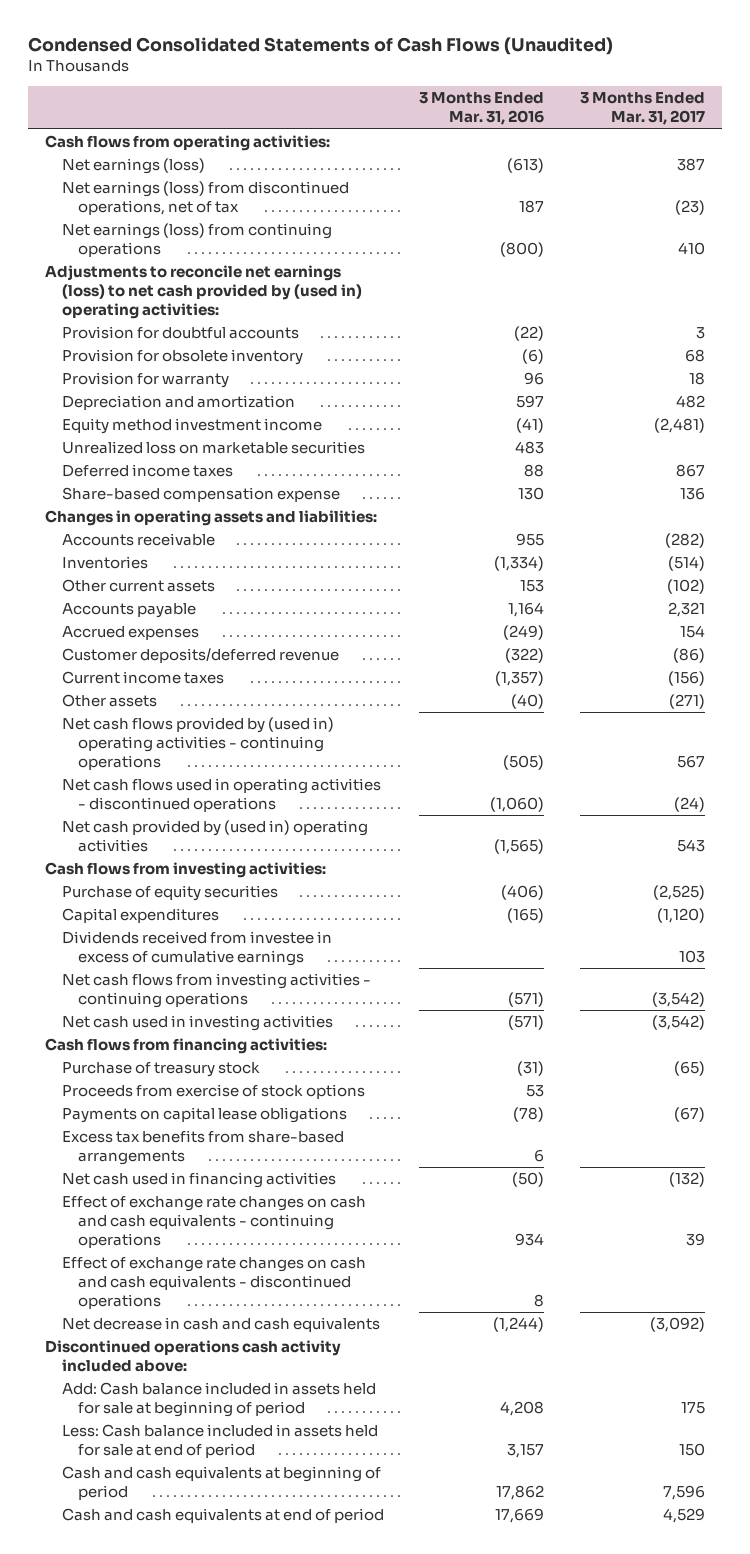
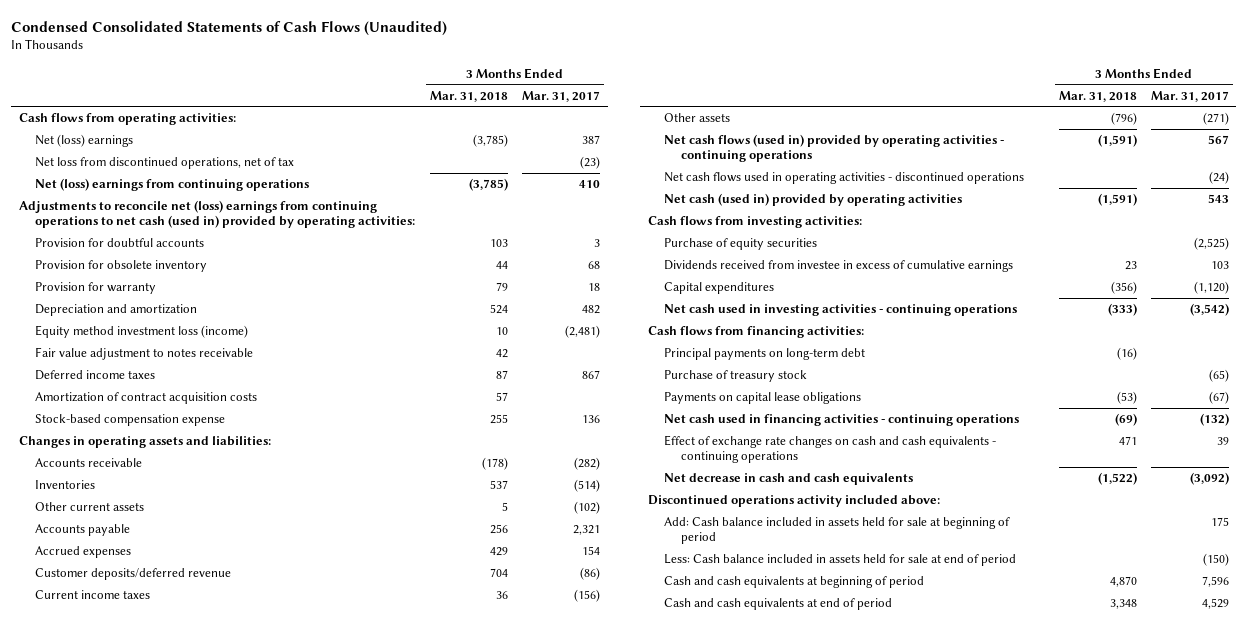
[419,92,545,126] 3 Months Ended Mar. 31, 2016 -> none
none -> [429,90,508,102] Mar. 31, 2018
[61,158,205,175] Net earnings (loss) -> [35,134,134,148] Net (loss) earnings
[61,181,349,216] Net earnings (loss) from discontinued operations, net of tax -> [35,157,295,170] Net loss from discontinued operations, net of tax
[61,223,332,258] Net earnings (loss) from continuing operations -> [35,178,310,192] Net (loss) earnings from continuing operations
[45,265,362,320] Adjustments to reconcile net earnings (loss) to net cash provided by (used in) operating activities: -> [18,200,416,229] Adjustments to reconcile net (loss) earnings from continuing operations to net cash (used in) provided by operating activities:
[61,441,365,455] Unrealized loss on marketable securities -> none
[61,418,322,435] Equity method investment income -> [35,325,249,339] Equity method investment loss (income)
none -> [35,347,254,361] Fair value adjustment to notes receivable
none -> [35,392,258,405] Amortization of contract acquisition costs
[61,487,340,503] Share-based compensation expense -> [35,414,226,427] Stock-based compensation expense
[61,717,334,771] Net cash flows provided by (used in) operating activities - continuing operations -> [664,134,1005,163] Net cash flows (used in) provided by operating activities - continuing operations
[61,820,368,853] Net cash provided by (used in) operating activities -> [664,193,963,207] Net cash (used in) provided by operating activities
[61,1015,333,1032] Net cash used in investing activities -> none
[61,908,219,924] Capital expenditures -> [664,282,775,295] Capital expenditures
[61,973,371,1009] Net cash flows from investing activities - continuing operations -> [664,304,1018,317] Net cash used in investing activities - continuing operations
none -> [664,348,866,361] Principal payments on long-term debt
[61,1084,365,1100] Proceeds from exercise of stock options -> none
[61,1130,344,1166] Excess tax benefits from share-based arrangements -> none
[61,1172,336,1189] Net cash used in financing activities -> [664,414,1020,427] Net cash used in financing activities - continuing operations
[61,1257,366,1310] Effect of exchange rate changes on cash and cash equivalents - discontinued operations -> none
[45,1340,342,1373] Discontinued operations cash activity included above: -> [647,495,940,508] Discontinued operations activity included above:
[678,1443,705,1457] 150 -> [1203,553,1230,567] (150)

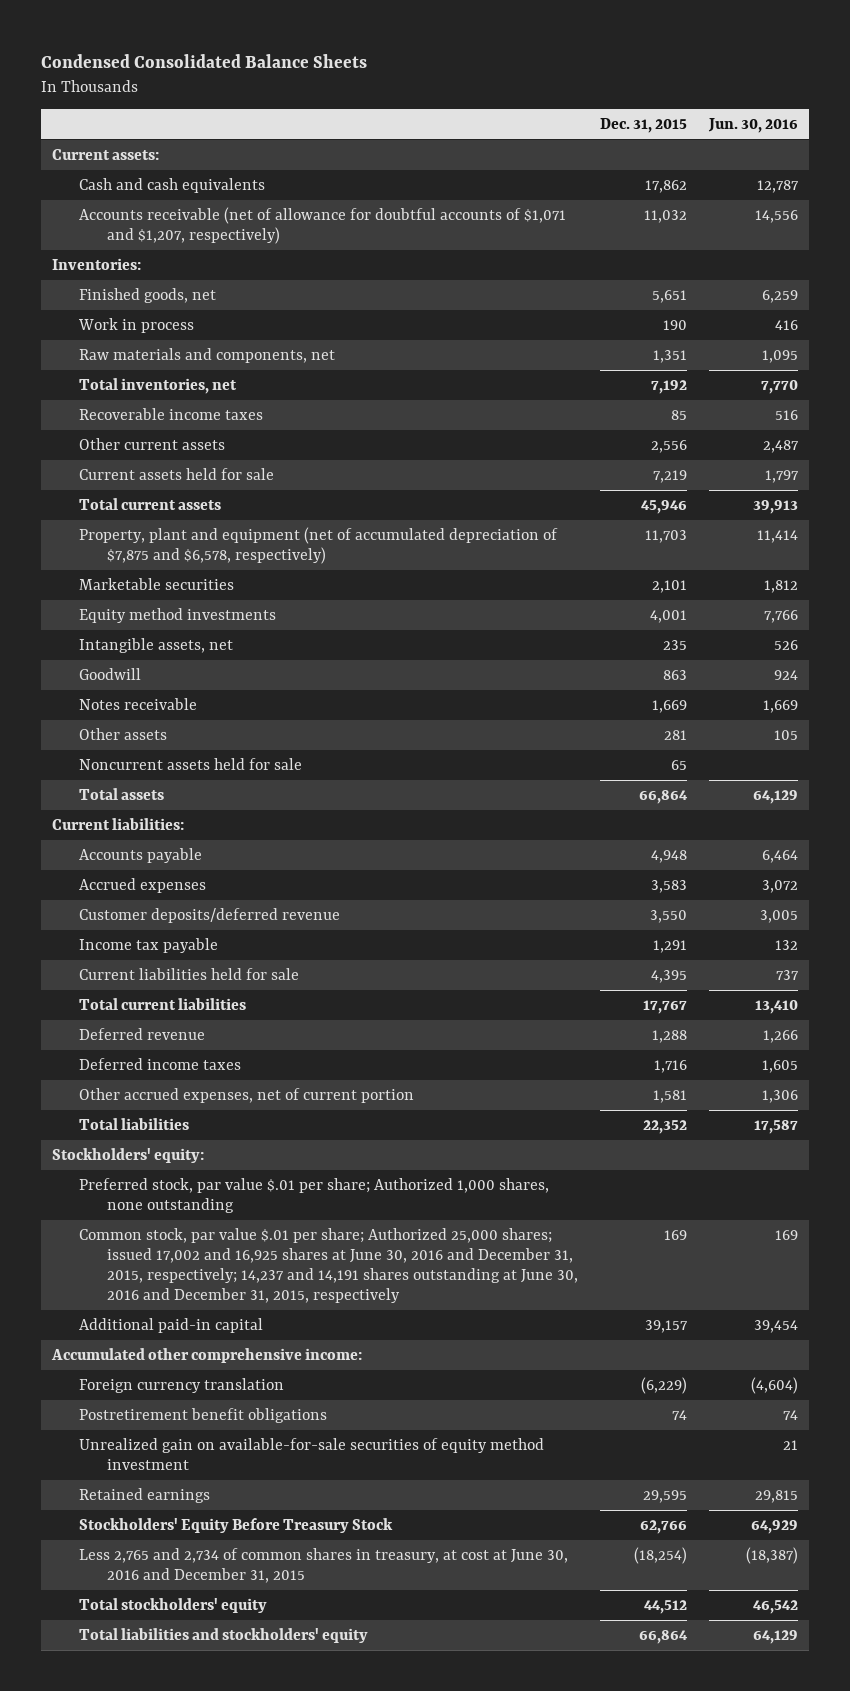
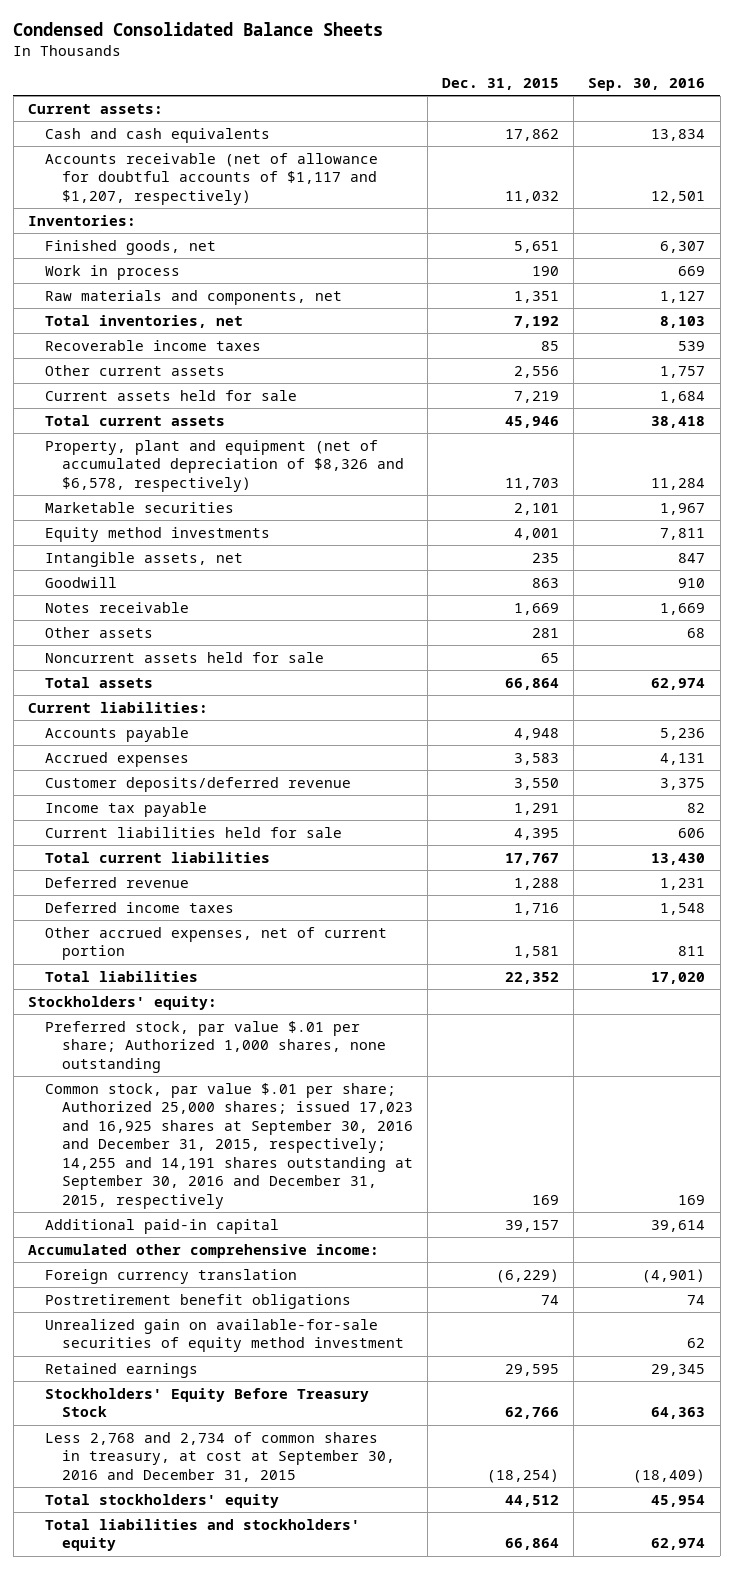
[707,117,798,133] Jun. 30, 2016 -> none
none -> [588,78,706,92] Sep. 30, 2016
[79,206,567,244] Accounts receivable (net of allowance for doubtful accounts of $1,071 and $1,207, respectively) -> [45,152,379,205] Accounts receivable (net of allowance for doubtful accounts of $1,117 and $1,207, respectively)
[79,526,559,564] Property, plant and equipment (net of accumulated depreciation of $7,875 and $6,578, respectively) -> [45,439,405,492] Property, plant and equipment (net of accumulated depreciation of $8,326 and $6,578, respectively)
[79,1227,578,1303] Common stock, par value $.01 per share; Authorized 25,000 shares; issued 17,002 and 16,925 shares at June 30, 2016 and December 31, 2015, respectively; 14,237 and 14,191 shares outstanding at June 30, 2016 and December 31, 2015, respectively -> [45,1082,414,1209] Common stock, par value $.01 per share; Authorized 25,000 shares; issued 17,023 and 16,925 shares at September 30, 2016 and December 31, 2015, respectively; 14,255 and 14,191 shares outstanding at September 30, 2016 and December 31, 2015, respectively
[79,1547,569,1583] Less 2,765 and 2,734 of common shares in treasury, at cost at June 30, 2016 and December 31, 2015 -> [45,1431,396,1482] Less 2,768 and 2,734 of common shares in treasury, at cost at September 30, 2016 and December 31, 2015

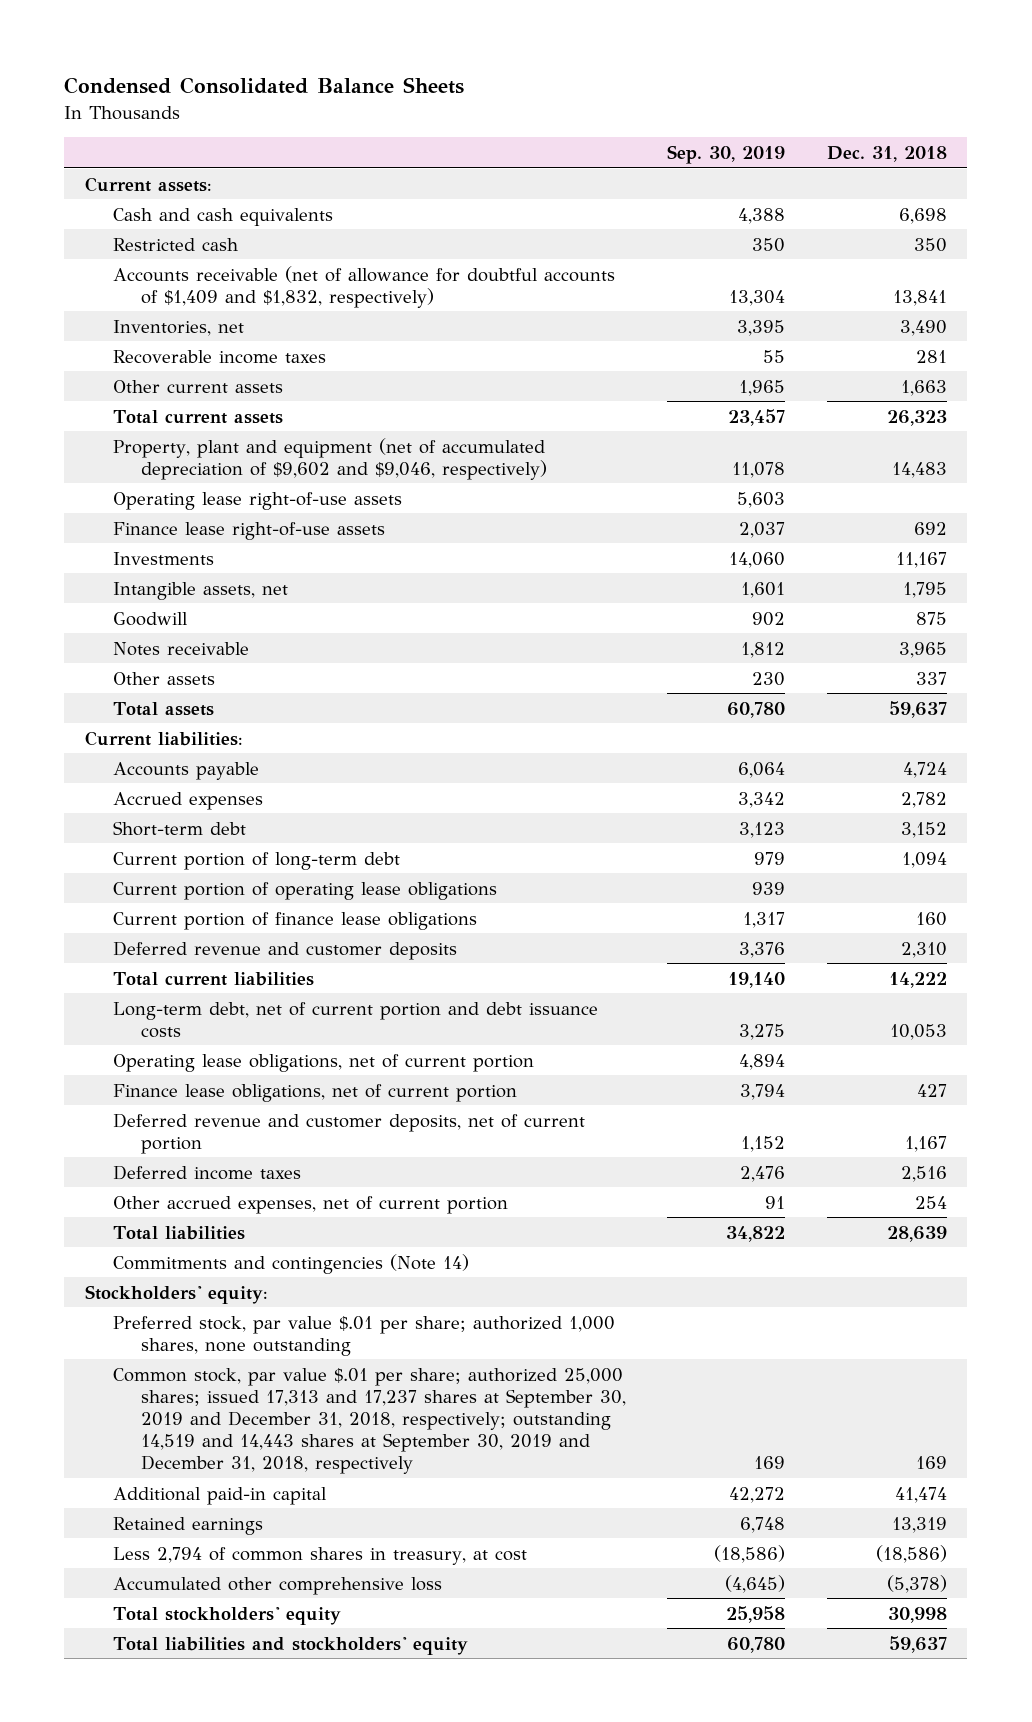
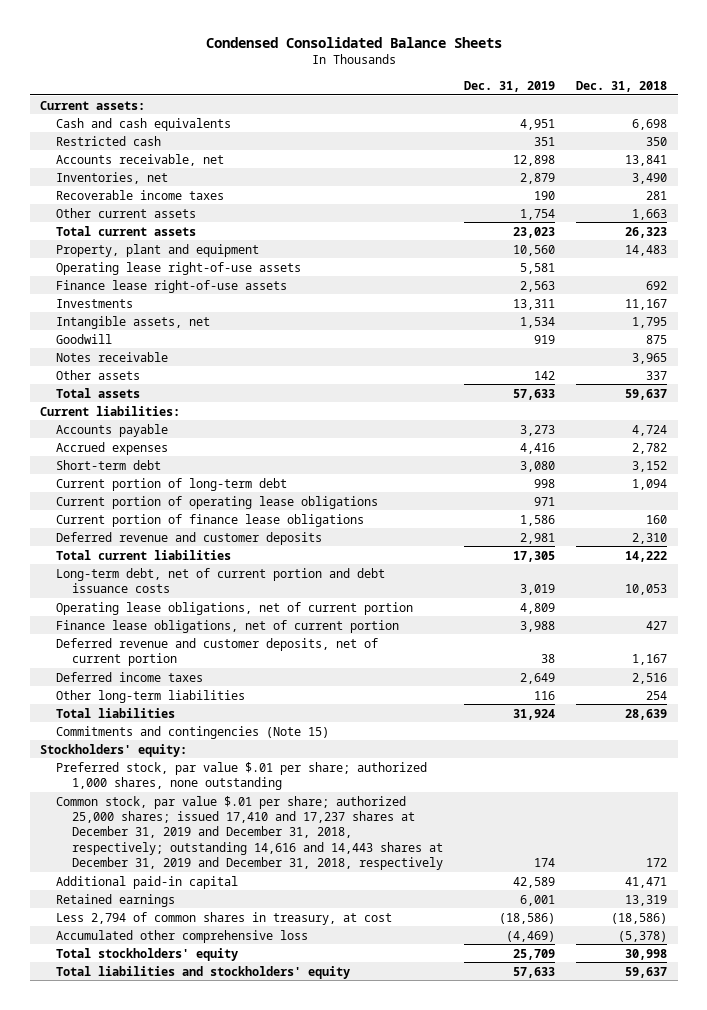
[667,144,786,164] Sep. 30, 2019 -> none
none -> [463,80,555,92] Dec. 31, 2019
[113,265,616,308] Accounts receivable (net of allowance for doubtful accounts of $1,409 and $1,832, respectively) -> [55,153,224,166] Accounts receivable, net
[113,437,548,480] Property, plant and equipment (net of accumulated depreciation of $9,602 and $9,046, respectively) -> [55,243,259,257] Property, plant and equipment
[113,1195,509,1214] Other accrued expenses, net of current portion -> [55,689,245,703] Other long-term liabilities
[113,1253,470,1274] Commitments and contingencies (Note 14) -> [55,725,329,739] Commitments and contingencies (Note 15)
[113,1367,627,1475] Common stock, par value $.01 per share; authorized 25,000 shares; issued 17,313 and 17,237 shares at September 30, 2019 and December 31, 2018, respectively; outstanding 14,519 and 14,443 shares at September 30, 2019 and December 31, 2018, respectively -> [55,795,443,871] Common stock, par value $.01 per share; authorized 25,000 shares; issued 17,410 and 17,237 shares at December 31, 2019 and December 31, 2018, respectively; outstanding 14,616 and 14,443 shares at December 31, 2019 and December 31, 2018, respectively
[915,1456,947,1470] 169 -> [646,858,668,868] 172
[894,1486,947,1503] 41,474 -> [625,876,668,888] 41,471

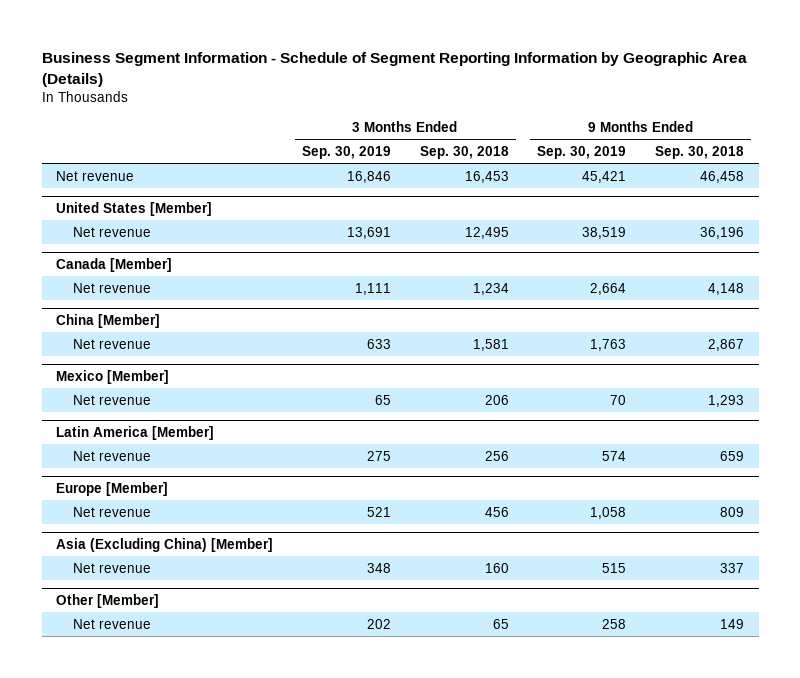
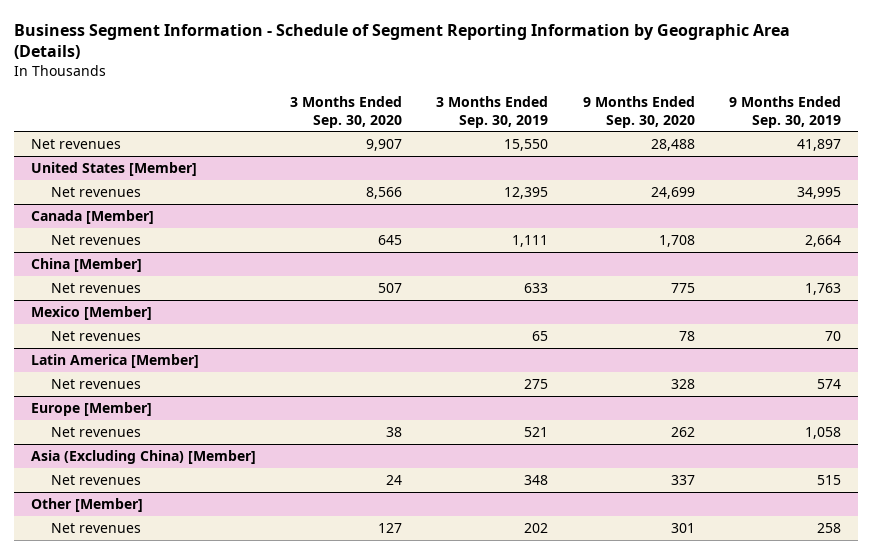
[419,146,509,160] Sep. 30, 2018 -> none
[655,146,745,160] Sep. 30, 2018 -> none
none -> [290,96,403,128] 3 Months Ended Sep. 30, 2020
none -> [582,96,695,128] 9 Months Ended Sep. 30, 2020
[56,170,135,181] Net revenue -> [30,138,121,149] Net revenues
[346,170,391,183] 16,846 -> [504,138,549,151] 15,550
[582,170,627,183] 45,421 -> [796,138,841,151] 41,897
[72,226,151,237] Net revenue -> [51,186,142,197] Net revenues
[346,226,391,239] 13,691 -> [504,186,549,199] 12,395
[582,226,627,239] 38,519 -> [796,186,841,199] 34,995
[72,282,151,293] Net revenue -> [51,234,142,245] Net revenues
[72,338,151,349] Net revenue -> [51,282,142,293] Net revenues
[72,394,151,405] Net revenue -> [51,330,142,341] Net revenues
[72,450,151,461] Net revenue -> [51,378,142,389] Net revenues
[72,506,151,517] Net revenue -> [51,426,142,437] Net revenues
[72,562,151,573] Net revenue -> [51,474,142,485] Net revenues
[72,618,151,629] Net revenue -> [51,522,142,533] Net revenues

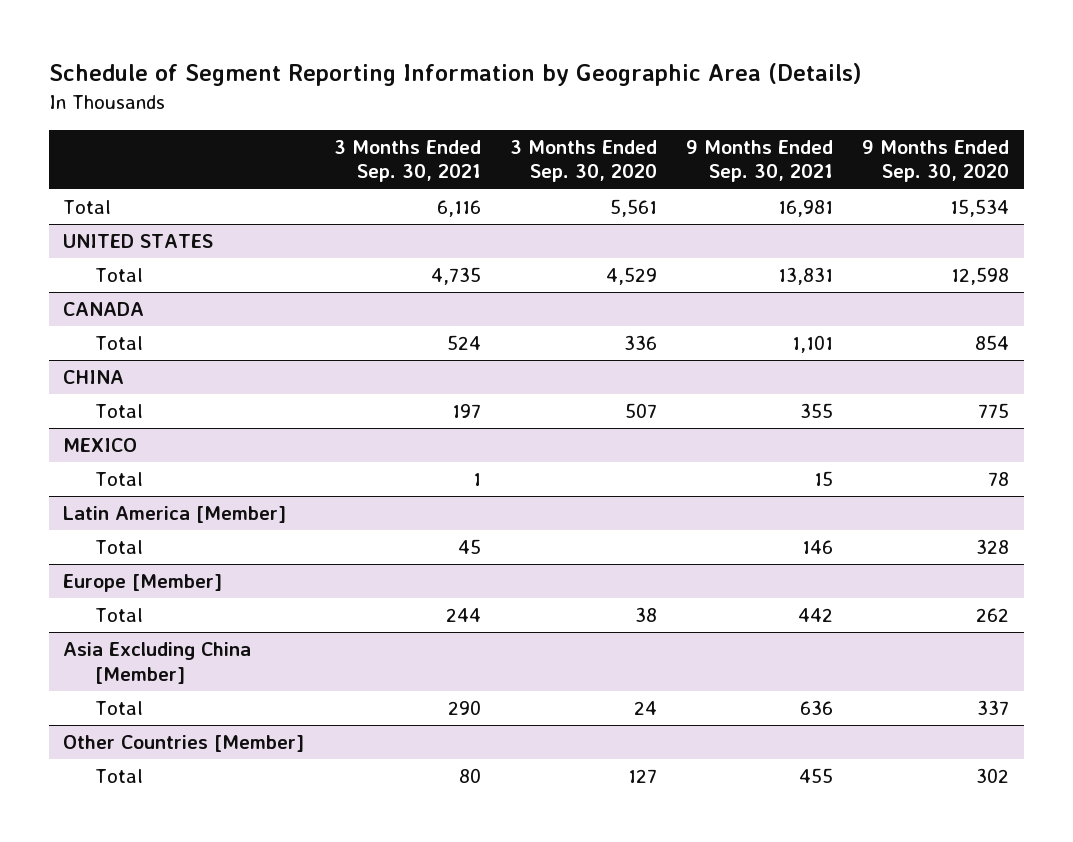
[13,23,790,60] Business Segment Information - Schedule of Segment Reporting Information by Geographic Area (Details) -> [48,63,862,87] Schedule of Segment Reporting Information by Geographic Area (Details)
[436,96,549,128] 3 Months Ended Sep. 30, 2019 -> none
[728,96,841,128] 9 Months Ended Sep. 30, 2019 -> none
none -> [333,139,481,183] 3 Months Ended Sep. 30, 2021
none -> [686,139,834,183] 9 Months Ended Sep. 30, 2021
[30,138,121,149] Net revenues -> none
[51,186,142,197] Net revenues -> none
[51,234,142,245] Net revenues -> none
none -> [63,200,112,215] Total
[30,161,197,176] United States [Member] -> [63,234,214,249] UNITED STATES
none -> [95,268,144,283] Total
[30,209,154,224] Canada [Member] -> [63,302,145,317] CANADA
none -> [95,336,144,351] Total
[30,257,142,272] China [Member] -> [63,370,125,385] CHINA
[51,282,142,293] Net revenues -> [95,404,144,419] Total
[30,305,152,320] Mexico [Member] -> [63,438,138,453] MEXICO
[51,330,142,341] Net revenues -> [95,472,144,487] Total
[51,378,142,389] Net revenues -> [95,540,144,555] Total
[51,522,142,533] Net revenues -> none
[51,426,142,437] Net revenues -> [95,608,144,623] Total
[30,449,256,464] Asia (Excluding China) [Member] -> [63,642,252,684] Asia Excluding China [Member]
[51,474,142,485] Net revenues -> [95,701,144,716] Total
[30,497,143,512] Other [Member] -> [63,735,305,753] Other Countries [Member]
none -> [95,769,144,784] Total

